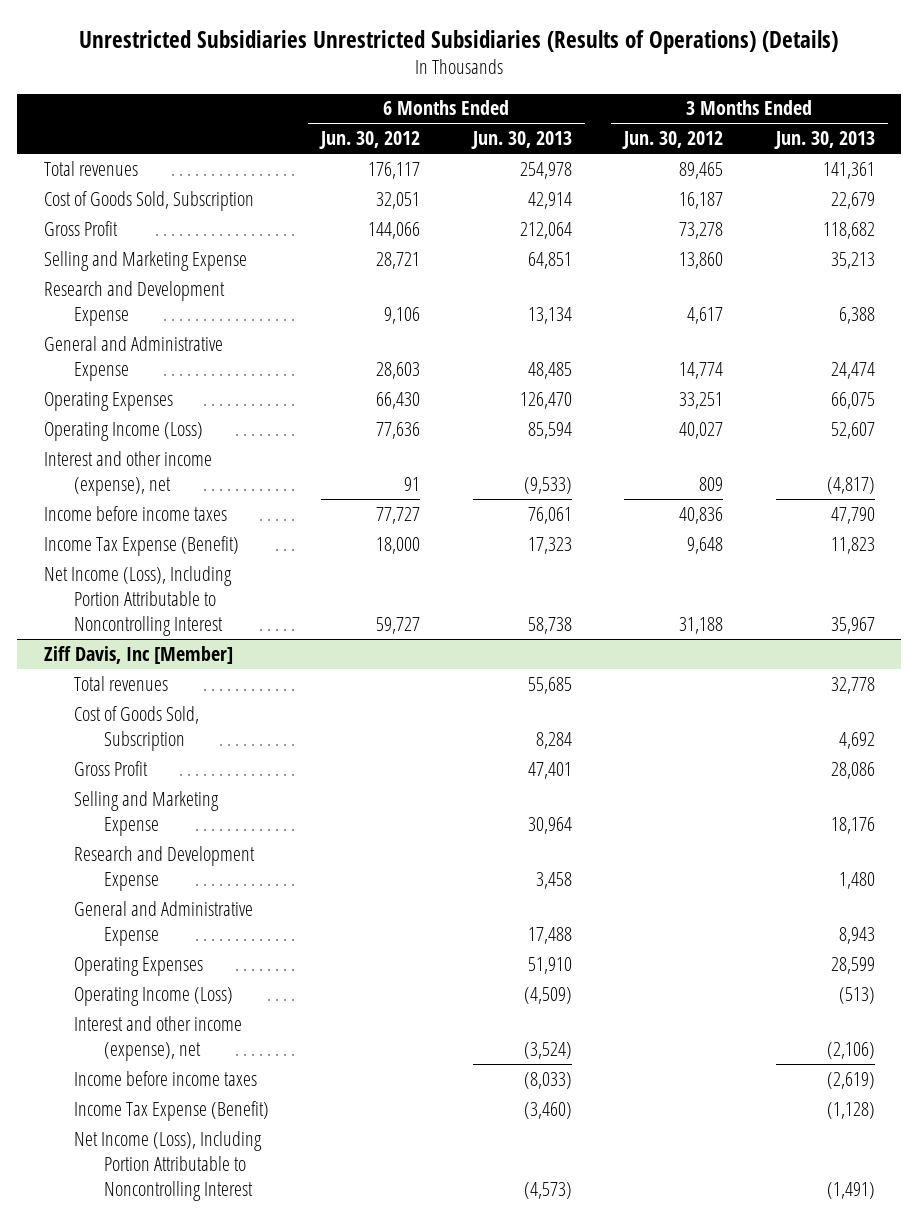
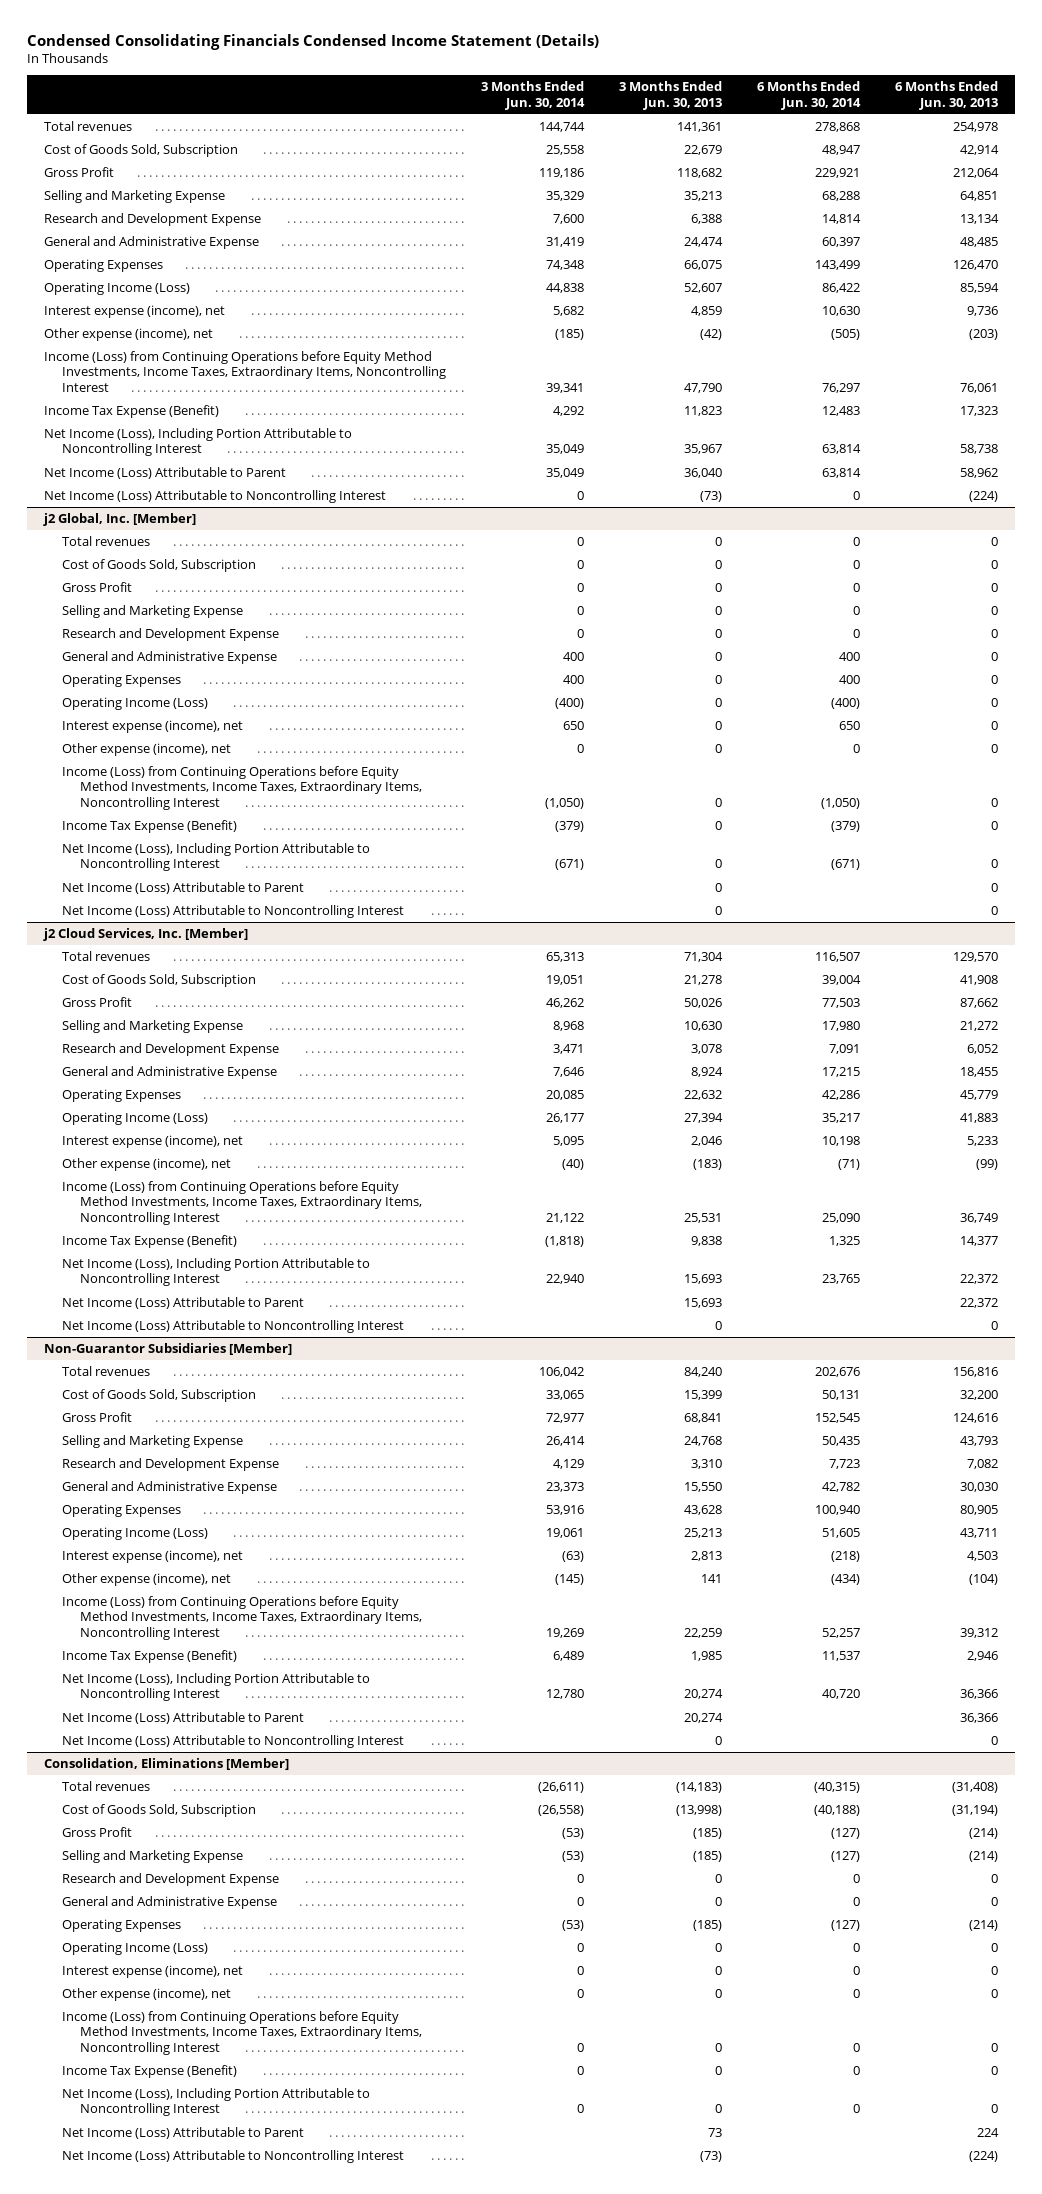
[79,29,839,54] Unrestricted Subsidiaries Unrestricted Subsidiaries (Results of Operations) (Details) -> [26,34,599,51] Condensed Consolidating Financials Condensed Income Statement (Details)
[319,131,421,150] Jun. 30, 2012 -> none
[622,131,724,150] Jun. 30, 2012 -> none
none -> [480,81,585,110] 3 Months Ended Jun. 30, 2014
none -> [756,81,861,110] 6 Months Ended Jun. 30, 2014
none -> [44,305,226,319] Interest expense (income), net
[43,450,212,497] Interest and other income (expense), net -> [44,328,214,342] Other expense (income), net
[523,477,572,495] (9,533) -> [968,329,998,341] (203)
[826,477,875,495] (4,817) -> [699,329,722,341] (42)
[43,505,227,521] Income before income taxes -> [44,351,447,392] Income (Loss) from Continuing Operations before Equity Method Investments, Income Taxes, Extraordinary Items, Noncontrolling Interest
[43,645,233,664] Ziff Davis, Inc [Member] -> none
none -> [44,467,287,480] Net Income (Loss) Attributable to Parent
none -> [44,490,387,504] Net Income (Loss) Attributable to Noncontrolling Interest
none -> [43,513,197,527] j2 Global, Inc. [Member]
[527,676,572,694] 55,685 -> [990,537,998,547] 0
[830,676,875,694] 32,778 -> [714,537,722,547] 0
[535,732,572,750] 8,284 -> [990,560,998,570] 0
[838,732,875,750] 4,692 -> [714,560,722,570] 0
[527,761,572,779] 47,401 -> [990,583,998,593] 0
[830,761,875,779] 28,086 -> [714,583,722,593] 0
[527,817,572,835] 30,964 -> [990,606,998,616] 0
[830,817,875,835] 18,176 -> [714,606,722,616] 0
[535,872,572,890] 3,458 -> [990,629,998,639] 0
[838,872,875,890] 1,480 -> [714,629,722,639] 0
[527,927,572,945] 17,488 -> [990,652,998,662] 0
[838,927,875,945] 8,943 -> [714,652,722,662] 0
[527,956,572,974] 51,910 -> [990,675,998,685] 0
[830,956,875,974] 28,599 -> [714,675,722,685] 0
[523,986,572,1004] (4,509) -> [990,698,998,708] 0
[838,986,875,1004] (513) -> [714,698,722,708] 0
none -> [62,720,244,734] Interest expense (income), net
[73,1015,242,1062] Interest and other income (expense), net -> [62,743,232,757] Other expense (income), net
[523,1042,572,1060] (3,524) -> [990,744,998,754] 0
[826,1042,875,1060] (2,106) -> [714,744,722,754] 0
[73,1070,257,1086] Income before income taxes -> [62,766,422,810] Income (Loss) from Continuing Operations before Equity Method Investments, Income Taxes, Extraordinary Items, Noncontrolling Interest
[523,1071,572,1089] (8,033) -> [990,797,998,807] 0
[826,1071,875,1089] (2,619) -> [714,797,722,807] 0
[523,1101,572,1119] (3,460) -> [990,821,998,831] 0
[826,1101,875,1119] (1,128) -> [714,821,722,831] 0
[523,1182,572,1200] (4,573) -> [990,859,998,869] 0
[826,1182,875,1200] (1,491) -> [714,859,722,869] 0
none -> [62,882,305,895] Net Income (Loss) Attributable to Parent
none -> [62,905,405,919] Net Income (Loss) Attributable to Noncontrolling Interest
none -> [43,928,249,942] j2 Cloud Services, Inc. [Member]
none -> [62,951,151,962] Total revenues
none -> [62,974,257,988] Cost of Goods Sold, Subscription
none -> [62,997,133,1008] Gross Profit
none -> [62,1020,244,1034] Selling and Marketing Expense
none -> [62,1043,280,1057] Research and Development Expense
none -> [62,1066,278,1080] General and Administrative Expense
none -> [62,1089,182,1103] Operating Expenses
none -> [62,1112,209,1126] Operating Income (Loss)
none -> [62,1135,244,1149] Interest expense (income), net
none -> [62,1158,232,1172] Other expense (income), net
none -> [62,1181,422,1225] Income (Loss) from Continuing Operations before Equity Method Investments, Income Taxes, Extraordinary Items, Noncontrolling Interest
none -> [62,1235,238,1249] Income Tax Expense (Benefit)
none -> [62,1258,371,1287] Net Income (Loss), Including Portion Attributable to Noncontrolling Interest
none -> [62,1297,305,1310] Net Income (Loss) Attributable to Parent
none -> [62,1320,405,1334] Net Income (Loss) Attributable to Noncontrolling Interest
none -> [44,1343,293,1356] Non-Guarantor Subsidiaries [Member]
none -> [62,1366,151,1377] Total revenues
none -> [62,1389,257,1403] Cost of Goods Sold, Subscription
none -> [62,1412,133,1423] Gross Profit
none -> [62,1435,244,1449] Selling and Marketing Expense
none -> [62,1458,280,1472] Research and Development Expense
none -> [62,1481,278,1495] General and Administrative Expense
none -> [62,1504,182,1518] Operating Expenses
none -> [62,1527,209,1541] Operating Income (Loss)
none -> [62,1550,244,1564] Interest expense (income), net
none -> [62,1573,232,1587] Other expense (income), net
none -> [62,1596,422,1640] Income (Loss) from Continuing Operations before Equity Method Investments, Income Taxes, Extraordinary Items, Noncontrolling Interest
none -> [62,1650,238,1664] Income Tax Expense (Benefit)
none -> [62,1673,371,1702] Net Income (Loss), Including Portion Attributable to Noncontrolling Interest
none -> [62,1712,305,1725] Net Income (Loss) Attributable to Parent
none -> [62,1735,405,1749] Net Income (Loss) Attributable to Noncontrolling Interest
none -> [44,1758,290,1771] Consolidation, Eliminations [Member]
none -> [62,1781,151,1792] Total revenues
none -> [62,1804,257,1818] Cost of Goods Sold, Subscription
none -> [62,1827,133,1838] Gross Profit
none -> [62,1850,244,1864] Selling and Marketing Expense
none -> [62,1873,280,1887] Research and Development Expense
none -> [62,1896,278,1910] General and Administrative Expense
none -> [62,1919,182,1933] Operating Expenses
none -> [62,1942,209,1956] Operating Income (Loss)
none -> [62,1965,244,1979] Interest expense (income), net
none -> [62,1988,232,2002] Other expense (income), net
none -> [62,2011,422,2055] Income (Loss) from Continuing Operations before Equity Method Investments, Income Taxes, Extraordinary Items, Noncontrolling Interest
none -> [62,2065,238,2079] Income Tax Expense (Benefit)
none -> [62,2088,371,2117] Net Income (Loss), Including Portion Attributable to Noncontrolling Interest
none -> [62,2127,305,2140] Net Income (Loss) Attributable to Parent
none -> [62,2150,405,2164] Net Income (Loss) Attributable to Noncontrolling Interest

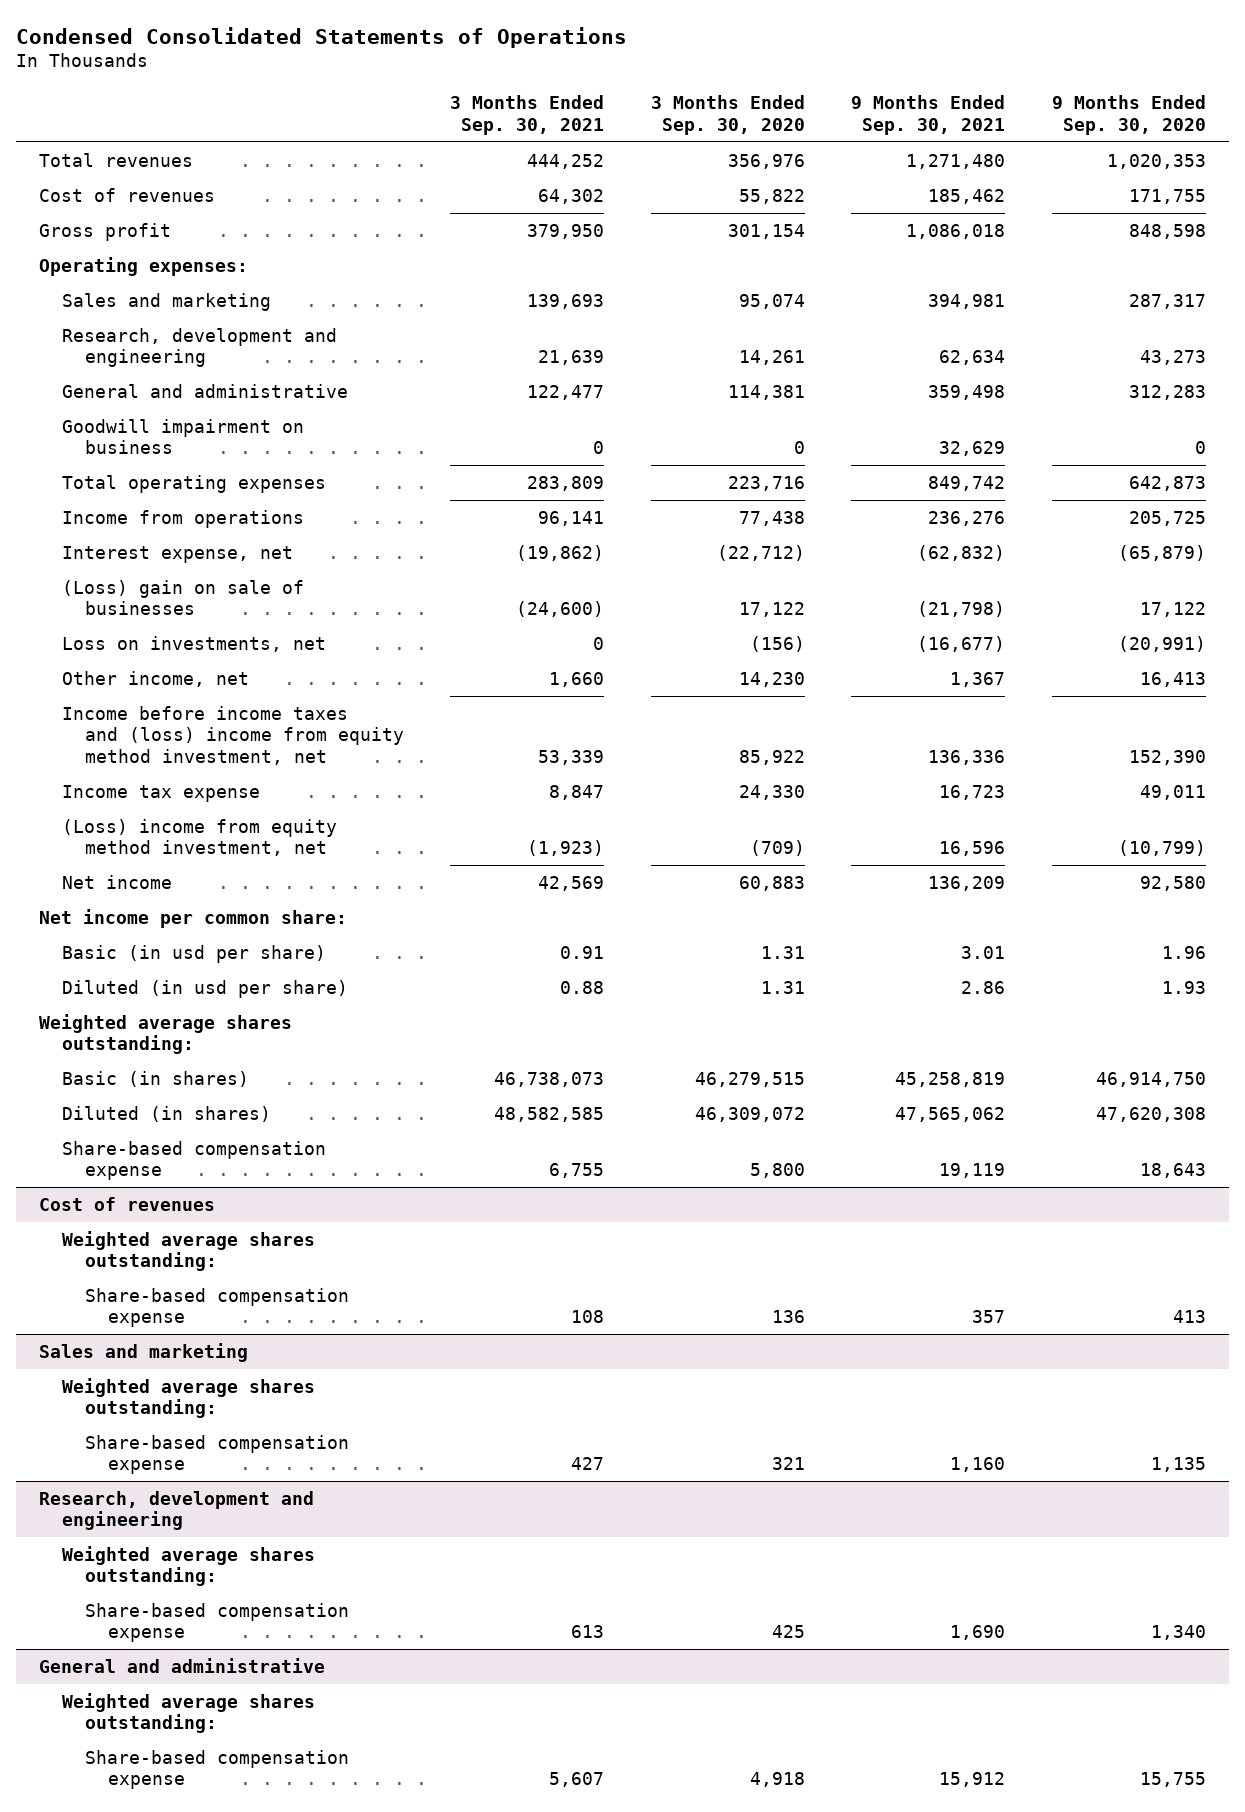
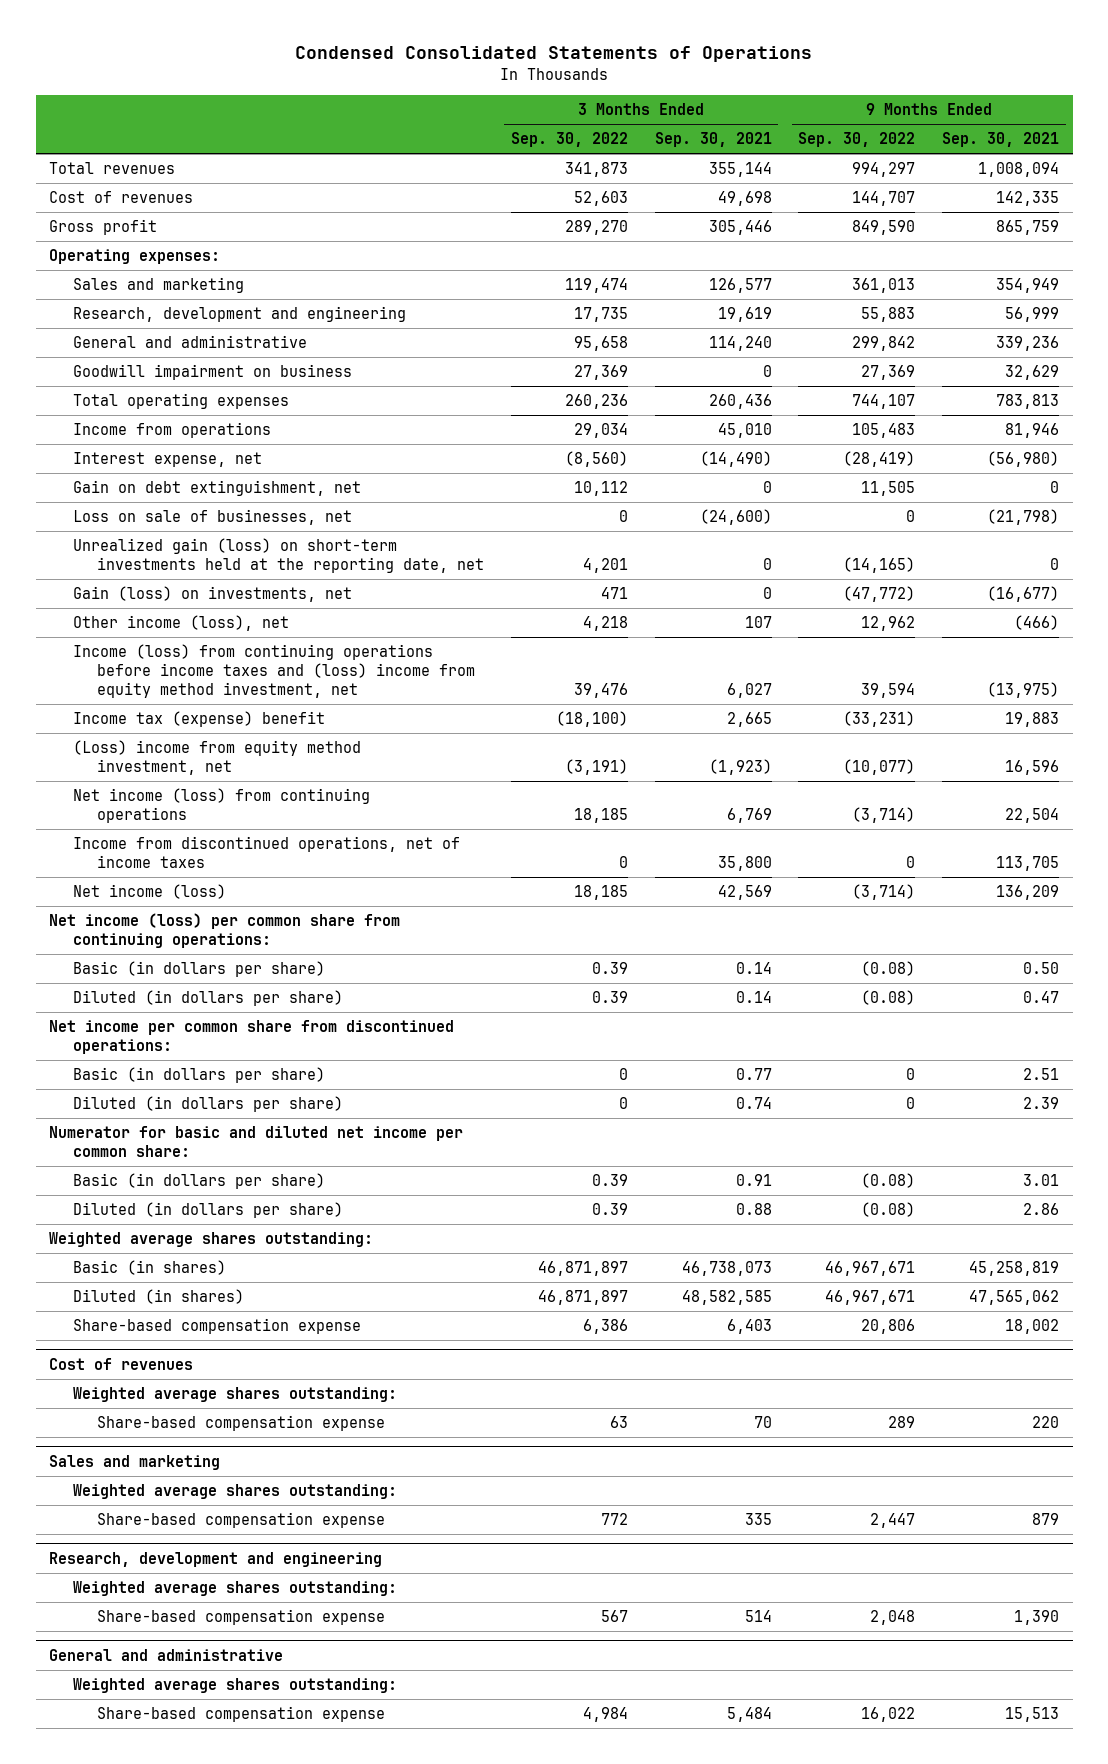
[650,94,805,135] 3 Months Ended Sep. 30, 2020 -> none
[1051,94,1206,135] 9 Months Ended Sep. 30, 2020 -> none
none -> [511,132,629,148] Sep. 30, 2022
none -> [798,132,916,148] Sep. 30, 2022
[527,153,605,169] 444,252 -> [708,162,772,178] 355,144
[906,153,1006,169] 1,271,480 -> [978,162,1060,178] 1,008,094
[538,188,605,204] 64,302 -> [717,191,772,207] 49,698
[928,188,1006,204] 185,462 -> [996,191,1060,207] 142,335
[527,223,605,239] 379,950 -> [708,220,772,236] 305,446
[906,223,1006,239] 1,086,018 -> [996,220,1060,236] 865,759
[527,293,605,309] 139,693 -> [708,278,772,294] 126,577
[928,293,1006,309] 394,981 -> [996,278,1060,294] 354,949
[538,350,605,366] 21,639 -> [717,307,772,323] 19,619
[939,350,1006,366] 62,634 -> [1005,307,1060,323] 56,999
[527,384,605,400] 122,477 -> [708,336,772,352] 114,240
[928,384,1006,400] 359,498 -> [996,336,1060,352] 339,236
[527,475,605,491] 283,809 -> [708,394,772,410] 260,436
[928,475,1006,491] 849,742 -> [996,394,1060,410] 783,813
[538,510,605,526] 96,141 -> [717,423,772,439] 45,010
[928,510,1006,526] 236,276 -> [1005,423,1060,439] 81,946
[516,544,605,561] (19,862) -> [699,451,772,468] (14,490)
[917,544,1006,561] (62,832) -> [987,451,1060,468] (56,980)
none -> [73,480,362,497] Gain on debt extinguishment, net
[62,579,305,616] (Loss) gain on sale of businesses -> [73,509,353,526] Loss on sale of businesses, net
none -> [73,538,485,574] Unrealized gain (loss) on short-term investments held at the reporting date, net
[62,635,327,652] Loss on investments, net -> [73,586,353,603] Gain (loss) on investments, net
[62,670,250,687] Other income, net -> [73,615,290,632] Other income (loss), net
[549,671,605,687] 1,660 -> [744,616,772,629] 107
[950,671,1006,687] 1,367 -> [1014,615,1060,631] (466)
[62,705,404,766] Income before income taxes and (loss) income from equity method investment, net -> [73,644,476,698] Income (loss) from continuing operations before income taxes and (loss) income from equity method investment, net
[538,750,605,766] 53,339 -> [726,682,772,698] 6,027
[928,750,1006,766] 136,336 -> [987,681,1060,698] (13,975)
[62,784,261,802] Income tax expense -> [73,711,326,728] Income tax (expense) benefit
[549,784,605,800] 8,847 -> [726,712,772,728] 2,665
[939,784,1006,800] 16,723 -> [1005,712,1060,728] 19,883
none -> [73,788,371,824] Net income (loss) from continuing operations
none -> [73,836,461,869] Income from discontinued operations, net of income taxes
[62,874,173,889] Net income -> [73,884,227,900] Net income (loss)
none -> [48,913,400,949] Net income (loss) per common share from continuing operations:
none -> [73,961,326,978] Basic (in dollars per share)
none -> [73,990,344,1007] Diluted (in dollars per share)
none -> [48,1020,454,1055] Net income per common share from discontinued operations:
none -> [73,1067,326,1084] Basic (in dollars per share)
none -> [73,1096,344,1113] Diluted (in dollars per share)
[39,908,348,928] Net income per common share: -> [48,1126,463,1158] Numerator for basic and diluted net income per common share:
[62,944,327,963] Basic (in usd per share) -> [73,1173,326,1190] Basic (in dollars per share)
[62,979,349,998] Diluted (in usd per share) -> [73,1202,344,1219] Diluted (in dollars per share)
[549,1163,605,1179] 6,755 -> [726,1319,772,1335] 6,403
[939,1163,1006,1179] 19,119 -> [1005,1319,1060,1335] 18,002
[571,1310,605,1324] 108 -> [753,1416,772,1429] 70
[972,1310,1006,1324] 357 -> [1032,1416,1060,1429] 220
[571,1457,605,1471] 427 -> [744,1513,772,1526] 335
[950,1457,1006,1473] 1,160 -> [1032,1513,1060,1526] 879
[571,1625,605,1639] 613 -> [744,1610,772,1623] 514
[950,1625,1006,1641] 1,690 -> [1014,1610,1060,1626] 1,390
[549,1772,605,1788] 5,607 -> [726,1707,772,1723] 5,484
[939,1772,1006,1788] 15,912 -> [1005,1707,1060,1723] 15,513

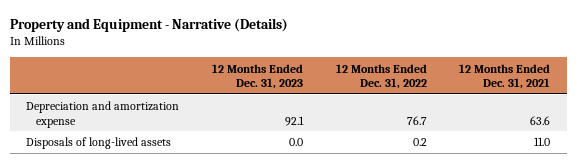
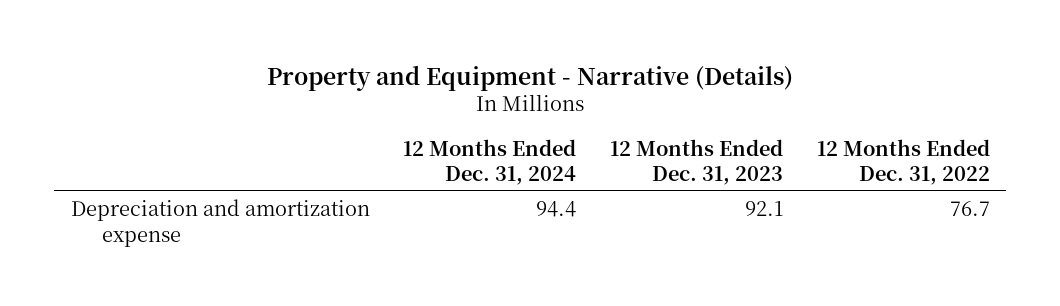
[459,63,551,89] 12 Months Ended Dec. 31, 2021 -> none
none -> [403,138,577,185] 12 Months Ended Dec. 31, 2024
[26,137,172,150] Disposals of long-lived assets -> none

